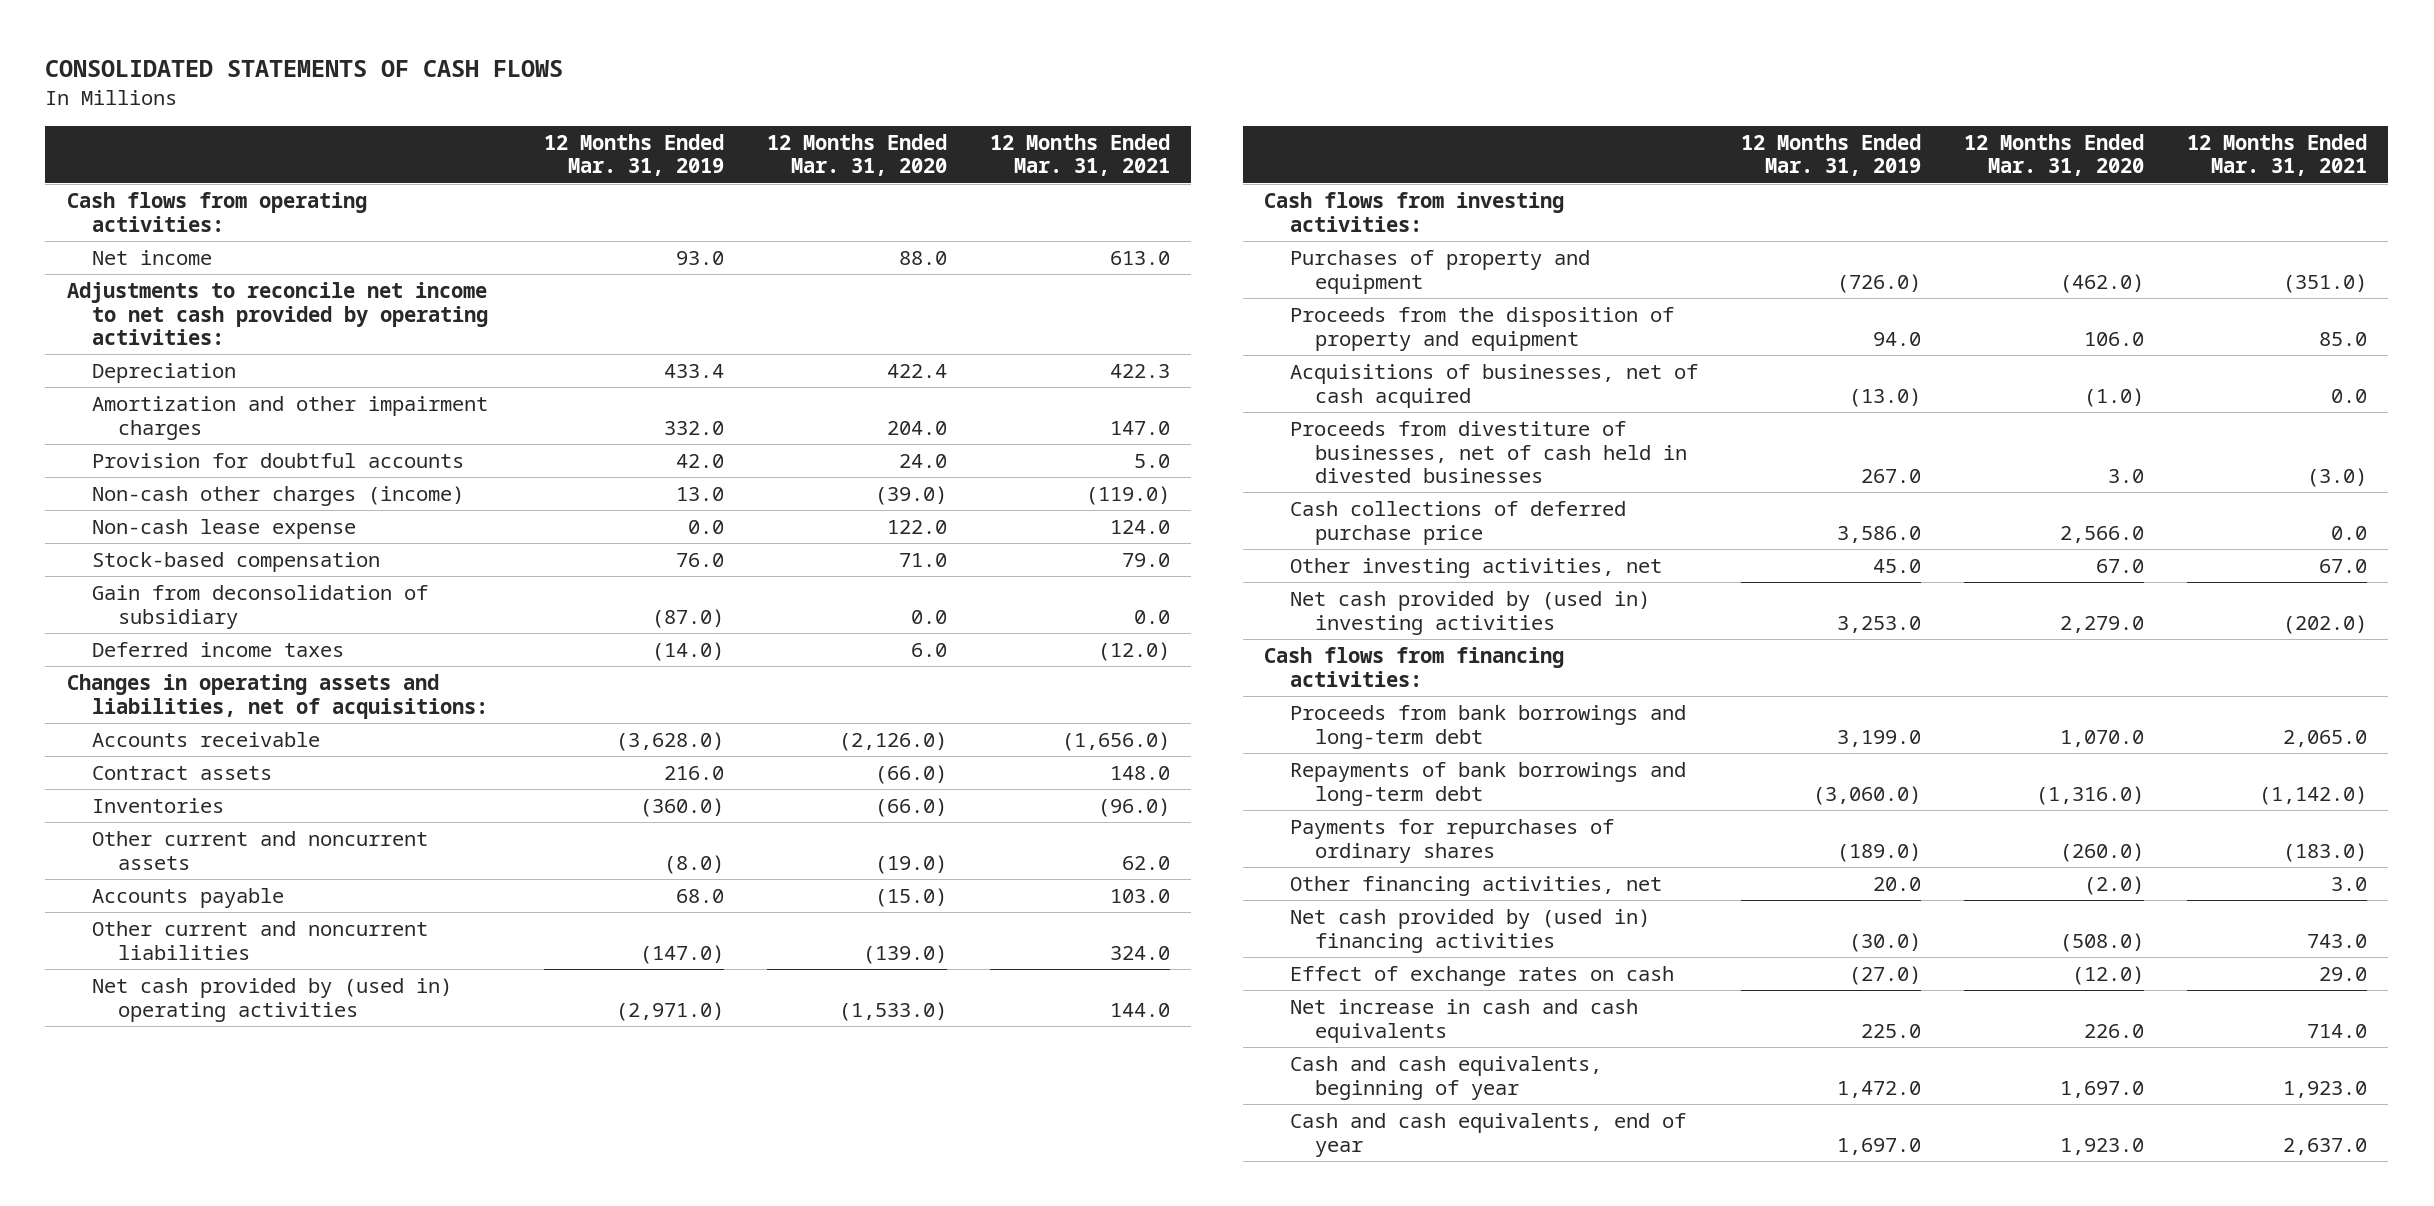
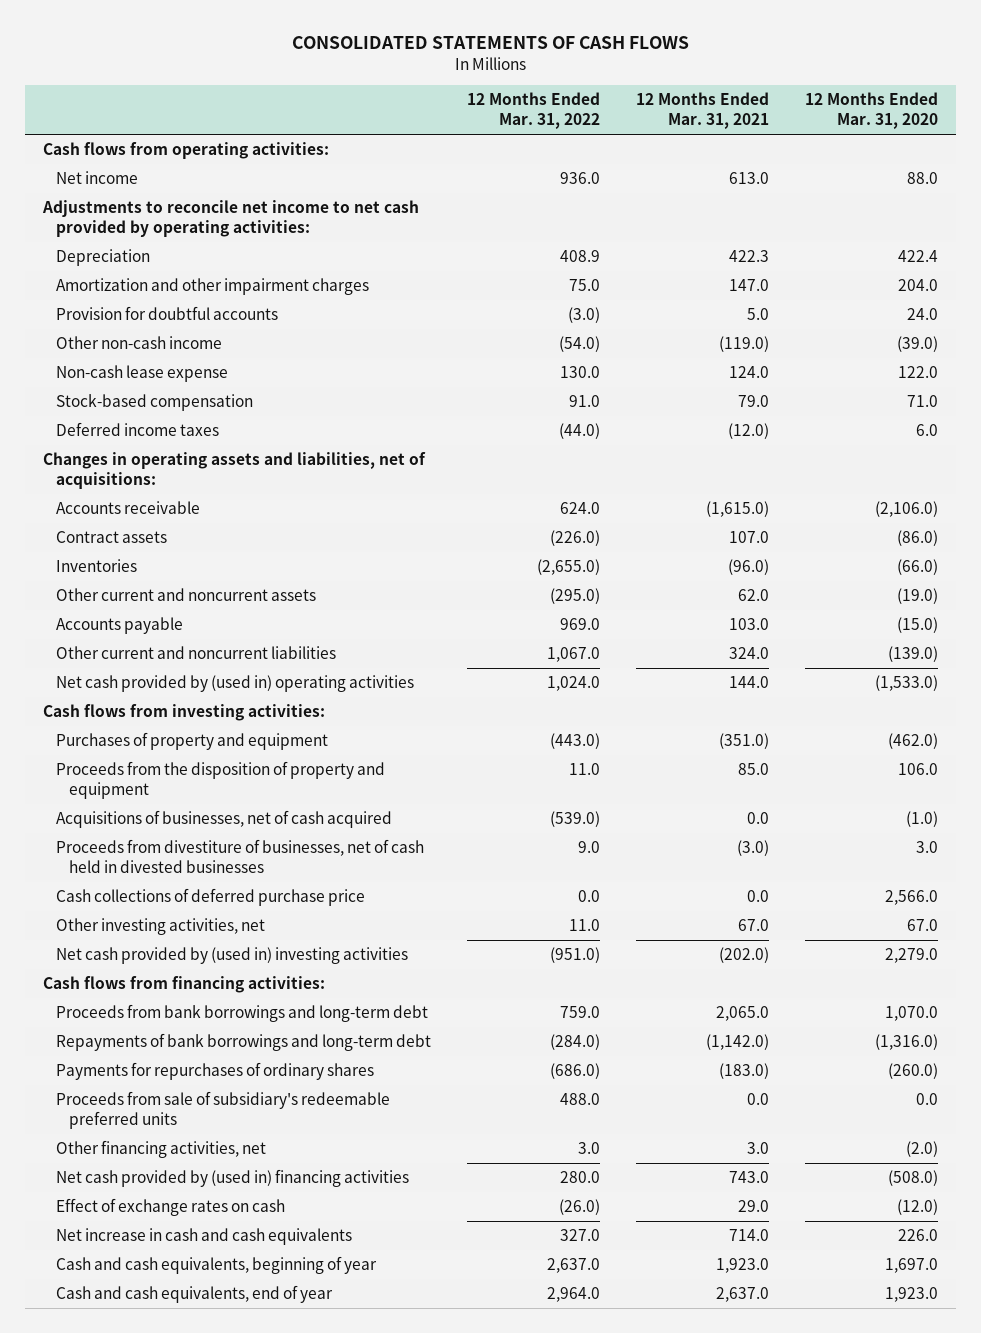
[543,133,724,177] 12 Months Ended Mar. 31, 2019 -> none
none -> [467,92,601,130] 12 Months Ended Mar. 31, 2022
[92,485,465,506] Non-cash other charges (income) -> [55,336,222,350] Other non-cash income
[92,584,429,629] Gain from deconsolidation of subsidiary -> none
[838,731,947,751] (2,126.0) -> [875,501,939,518] (2,106.0)
[1061,731,1170,751] (1,656.0) -> [706,501,770,518] (1,615.0)
[874,764,947,784] (66.0) -> [897,530,939,547] (86.0)
[1109,765,1170,780] 148.0 -> [729,531,770,544] 107.0
none -> [55,1091,390,1129] Proceeds from sale of subsidiary's redeemable preferred units

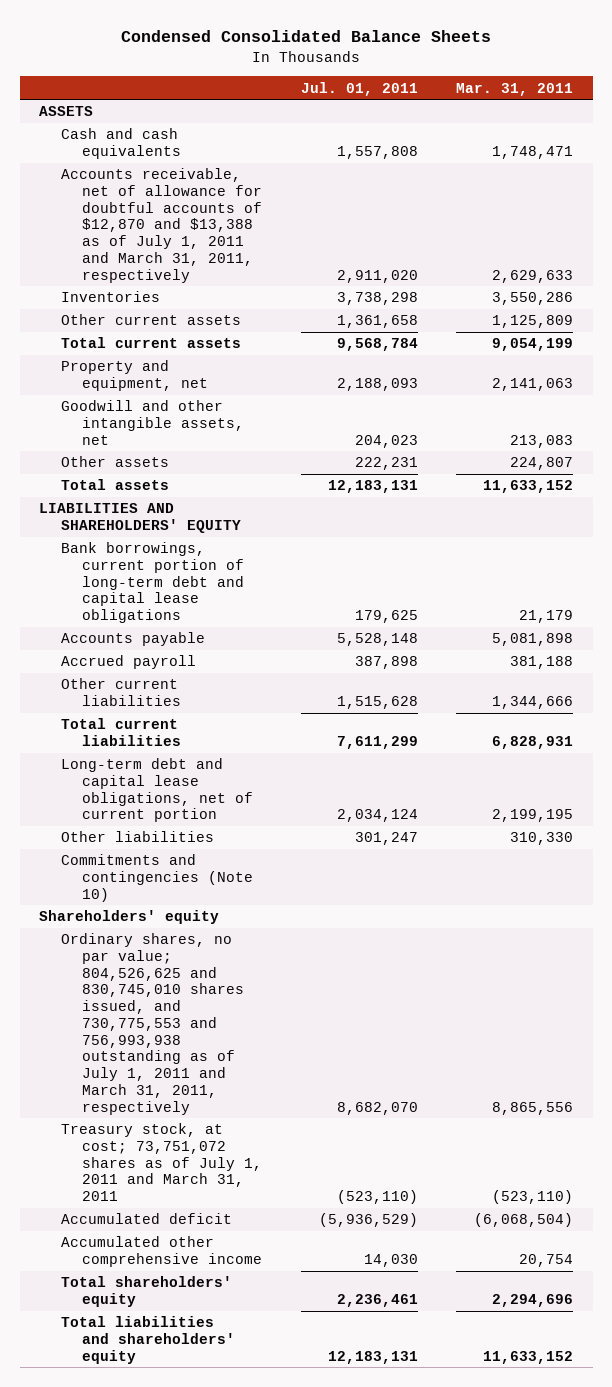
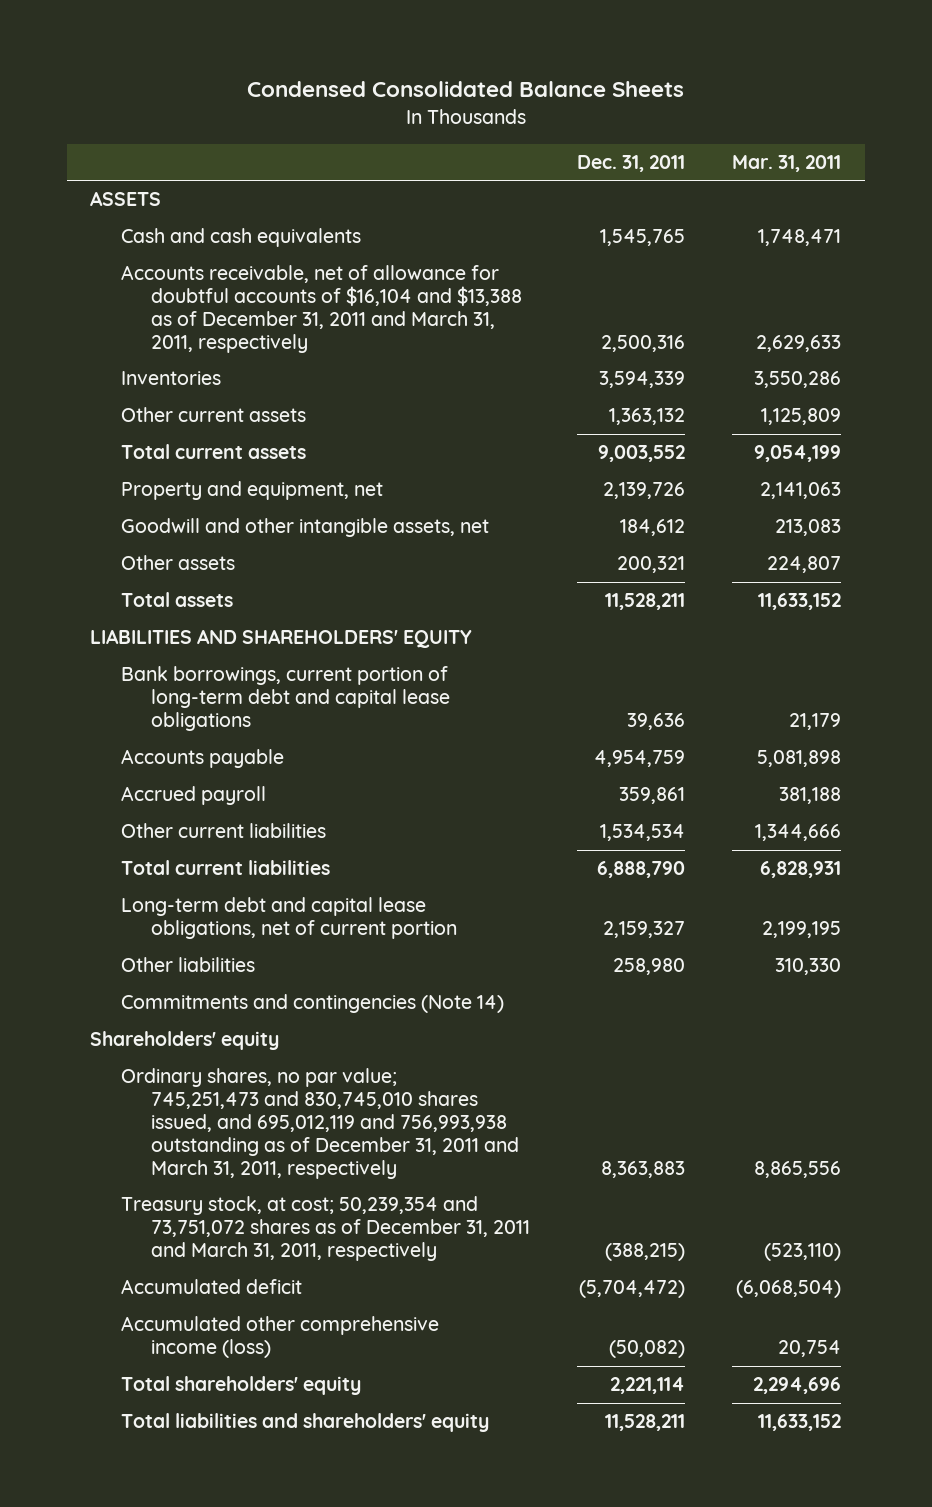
[300,81,418,96] Jul. 01, 2011 -> none
none -> [577,154,686,172] Dec. 31, 2011
[60,168,263,283] Accounts receivable, net of allowance for doubtful accounts of $12,870 and $13,388 as of July 1, 2011 and March 31, 2011, respectively -> [120,265,522,354] Accounts receivable, net of allowance for doubtful accounts of $16,104 and $13,388 as of December 31, 2011 and March 31, 2011, respectively
[60,854,254,902] Commitments and contingencies (Note 10) -> [120,994,504,1014] Commitments and contingencies (Note 14)
[60,933,245,1115] Ordinary shares, no par value; 804,526,625 and 830,745,010 shares issued, and 730,775,553 and 756,993,938 outstanding as of July 1, 2011 and March 31, 2011, respectively -> [120,1068,519,1179] Ordinary shares, no par value; 745,251,473 and 830,745,010 shares issued, and 695,012,119 and 756,993,938 outstanding as of December 31, 2011 and March 31, 2011, respectively
[60,1123,263,1202] Treasury stock, at cost; 73,751,072 shares as of July 1, 2011 and March 31, 2011 -> [120,1196,530,1262] Treasury stock, at cost; 50,239,354 and 73,751,072 shares as of December 31, 2011 and March 31, 2011, respectively
[60,1236,263,1267] Accumulated other comprehensive income -> [120,1316,439,1359] Accumulated other comprehensive income (loss)

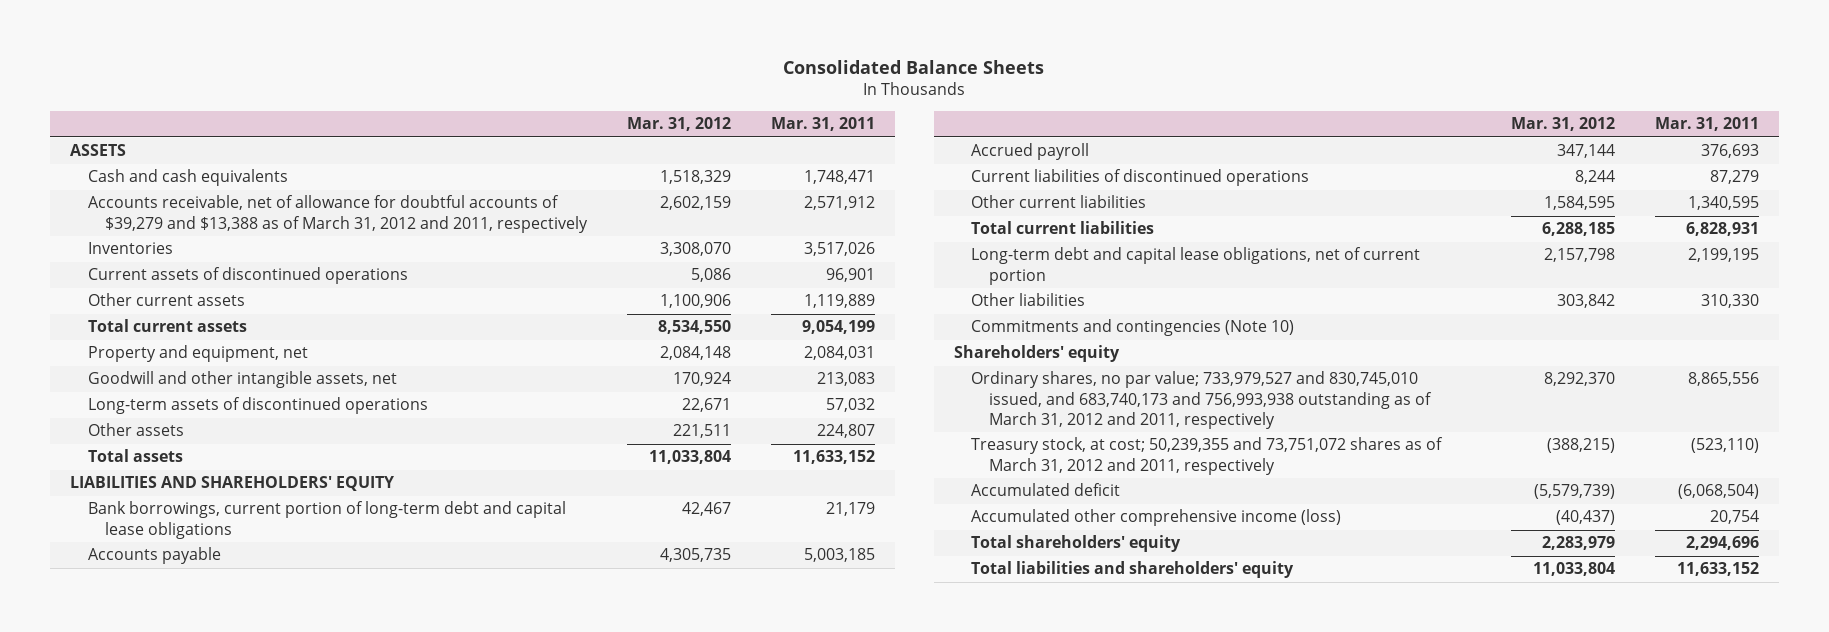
[246,81,684,98] Condensed Consolidated Balance Sheets -> [783,60,1045,75] Consolidated Balance Sheets
[577,154,686,172] Dec. 31, 2011 -> none
none -> [626,117,731,132] Mar. 31, 2012
[120,265,522,354] Accounts receivable, net of allowance for doubtful accounts of $16,104 and $13,388 as of December 31, 2011 and March 31, 2011, respectively -> [87,195,588,233] Accounts receivable, net of allowance for doubtful accounts of $39,279 and $13,388 as of March 31, 2012 and 2011, respectively
[756,335,842,353] 2,629,633 -> [804,196,876,211] 2,571,912
[754,371,842,389] 3,550,286 -> [804,242,876,257] 3,517,026
none -> [87,267,408,285] Current assets of discontinued operations
[761,408,842,426] 1,125,809 -> [804,294,876,309] 1,119,889
[760,482,842,500] 2,141,063 -> [804,346,876,361] 2,084,031
none -> [87,397,428,415] Long-term assets of discontinued operations
[757,750,842,768] 5,081,898 -> [804,548,876,563] 5,003,185
[779,787,842,805] 381,188 -> [1700,144,1759,159] 376,693
none -> [971,169,1310,187] Current liabilities of discontinued operations
[755,824,842,842] 1,344,666 -> [1687,196,1759,211] 1,340,595
[120,994,504,1014] Commitments and contingencies (Note 14) -> [971,319,1295,337] Commitments and contingencies (Note 10)
[120,1068,519,1179] Ordinary shares, no par value; 745,251,473 and 830,745,010 shares issued, and 695,012,119 and 756,993,938 outstanding as of December 31, 2011 and March 31, 2011, respectively -> [971,371,1432,429] Ordinary shares, no par value; 733,979,527 and 830,745,010 issued, and 683,740,173 and 756,993,938 outstanding as of March 31, 2012 and 2011, respectively
[120,1196,530,1262] Treasury stock, at cost; 50,239,354 and 73,751,072 shares as of December 31, 2011 and March 31, 2011, respectively -> [971,437,1444,475] Treasury stock, at cost; 50,239,355 and 73,751,072 shares as of March 31, 2012 and 2011, respectively

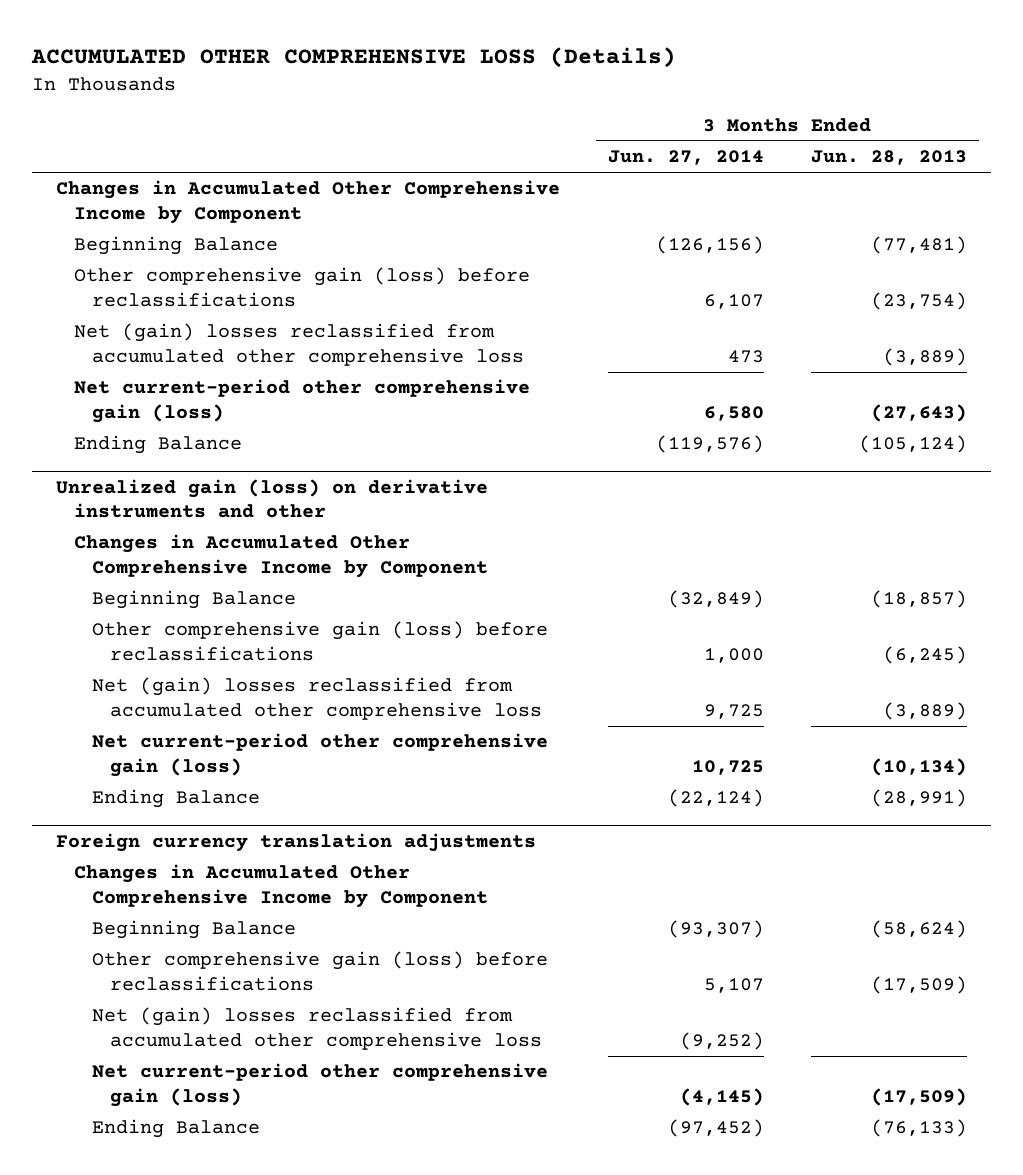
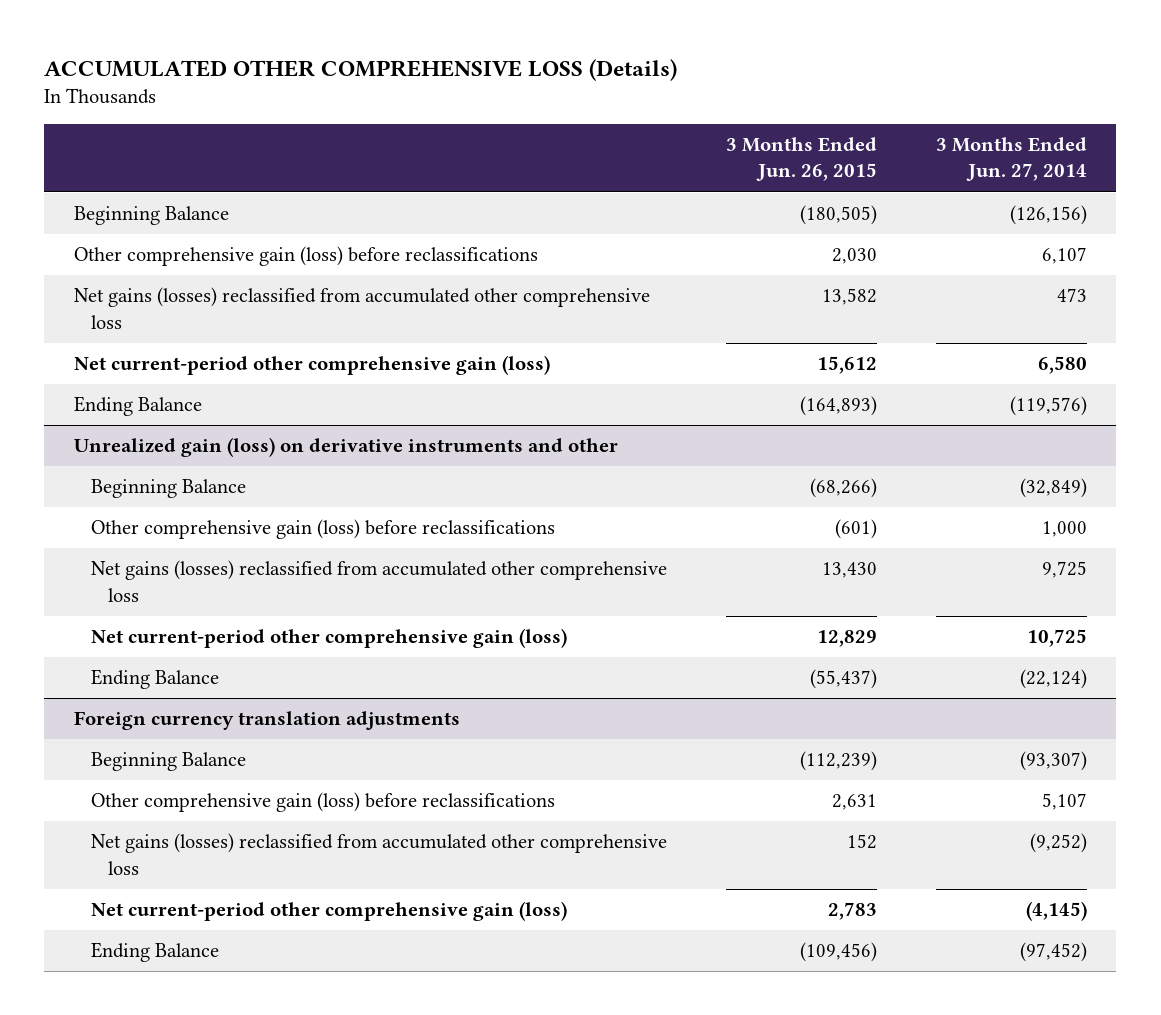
[811,150,968,166] Jun. 28, 2013 -> none
none -> [725,137,877,182] 3 Months Ended Jun. 26, 2015
[55,180,560,225] Changes in Accumulated Other Comprehensive Income by Component -> none
[73,323,524,367] Net (gain) losses reclassified from accumulated other comprehensive loss -> [73,287,650,329] Net gains (losses) reclassified from accumulated other comprehensive loss
[73,534,488,579] Changes in Accumulated Other Comprehensive Income by Component -> none
[91,677,542,721] Net (gain) losses reclassified from accumulated other comprehensive loss -> [90,560,667,602] Net gains (losses) reclassified from accumulated other comprehensive loss
[73,864,488,909] Changes in Accumulated Other Comprehensive Income by Component -> none
[91,1007,542,1051] Net (gain) losses reclassified from accumulated other comprehensive loss -> [90,833,667,875] Net gains (losses) reclassified from accumulated other comprehensive loss

